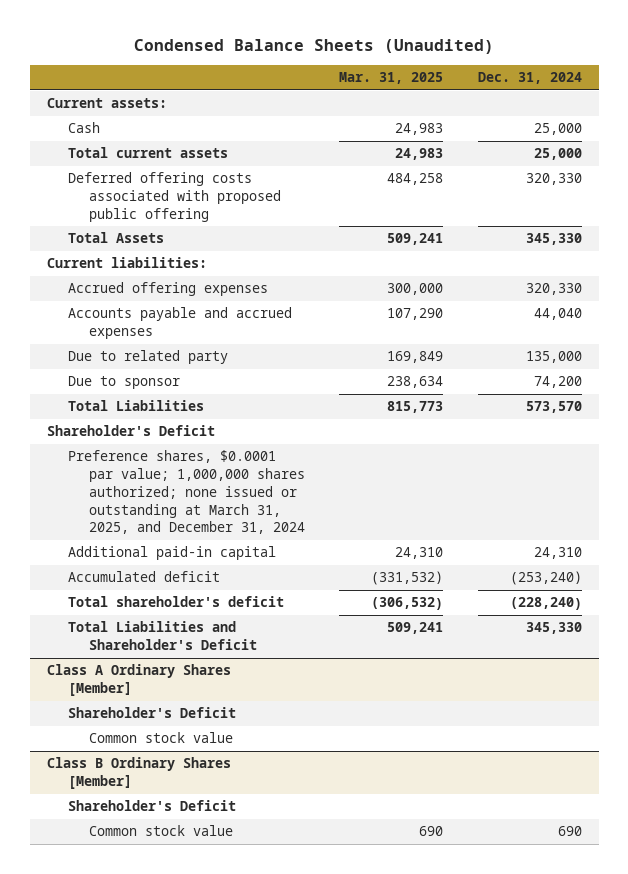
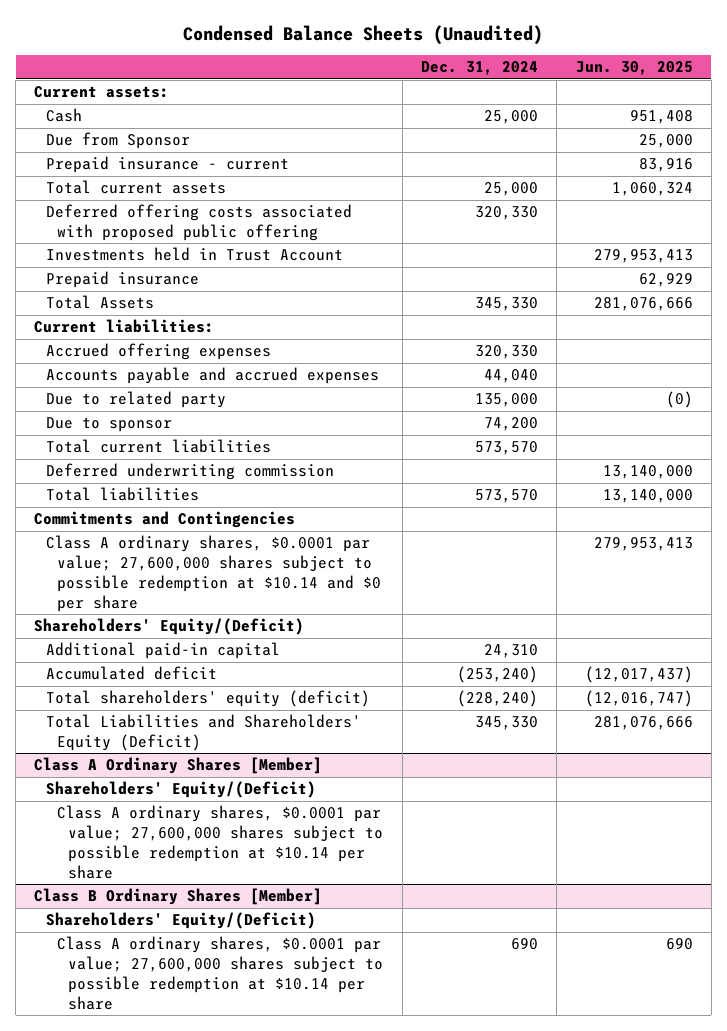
[339,72,444,85] Mar. 31, 2025 -> none
none -> [575,61,693,76] Jun. 30, 2025
none -> [45,132,190,150] Due from Sponsor
none -> [45,156,289,174] Prepaid insurance - current
none -> [45,247,343,262] Investments held in Trust Account
none -> [45,271,199,289] Prepaid insurance
[67,450,306,535] Preference shares, $0.0001 par value; 1,000,000 shares authorized; none issued or outstanding at March 31, 2025, and December 31, 2024 -> none
[67,400,204,412] Total Liabilities -> [45,439,271,454] Total current liabilities
none -> [45,463,334,481] Deferred underwriting commission
none -> [45,487,199,502] Total liabilities
none -> [34,511,296,529] Commitments and Contingencies
none -> [45,535,382,612] Class A ordinary shares, $0.0001 par value; 27,600,000 shares subject to possible redemption at $10.14 and $0 per share
[46,425,215,437] Shareholder's Deficit -> [34,618,305,636] Shareholders' Equity/(Deficit)
[67,596,284,608] Total shareholder's deficit -> [45,690,370,708] Total shareholders' equity (deficit)
[67,621,258,651] Total Liabilities and Shareholder's Deficit -> [45,714,361,752] Total Liabilities and Shareholders' Equity (Deficit)
[67,707,236,719] Shareholder's Deficit -> [45,781,316,799] Shareholders' Equity/(Deficit)
[89,732,234,744] Common stock value -> [57,805,384,879] Class A ordinary shares, $0.0001 par value; 27,600,000 shares subject to possible redemption at $10.14 per share
[67,800,236,812] Shareholder's Deficit -> [45,912,316,930] Shareholders' Equity/(Deficit)
[89,825,234,837] Common stock value -> [57,936,384,1010] Class A ordinary shares, $0.0001 par value; 27,600,000 shares subject to possible redemption at $10.14 per share

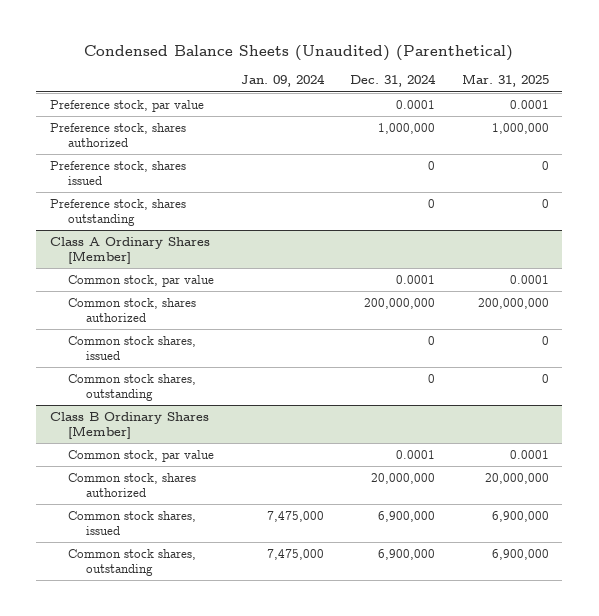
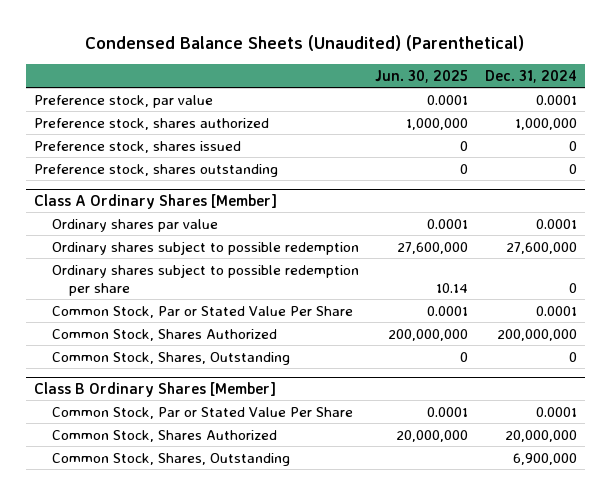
[240,74,325,88] Jan. 09, 2024 -> none
[462,74,550,88] Mar. 31, 2025 -> none
none -> [375,69,469,83] Jun. 30, 2025
[67,336,196,360] Common stock shares, issued -> none
none -> [51,218,218,232] Ordinary shares par value
none -> [51,240,359,255] Ordinary shares subject to possible redemption
none -> [51,263,359,296] Ordinary shares subject to possible redemption per share
[67,275,214,288] Common stock, par value -> [51,305,353,318] Common Stock, Par or Stated Value Per Share
[67,298,196,322] Common stock, shares authorized -> [51,328,277,341] Common Stock, Shares Authorized
[67,374,196,401] Common stock shares, outstanding -> [51,351,290,365] Common Stock, Shares, Outstanding
[67,511,196,535] Common stock shares, issued -> none
[67,450,214,463] Common stock, par value -> [51,406,353,419] Common Stock, Par or Stated Value Per Share
[67,473,196,497] Common stock, shares authorized -> [51,429,277,442] Common Stock, Shares Authorized
[67,549,196,576] Common stock shares, outstanding -> [51,452,290,466] Common Stock, Shares, Outstanding

